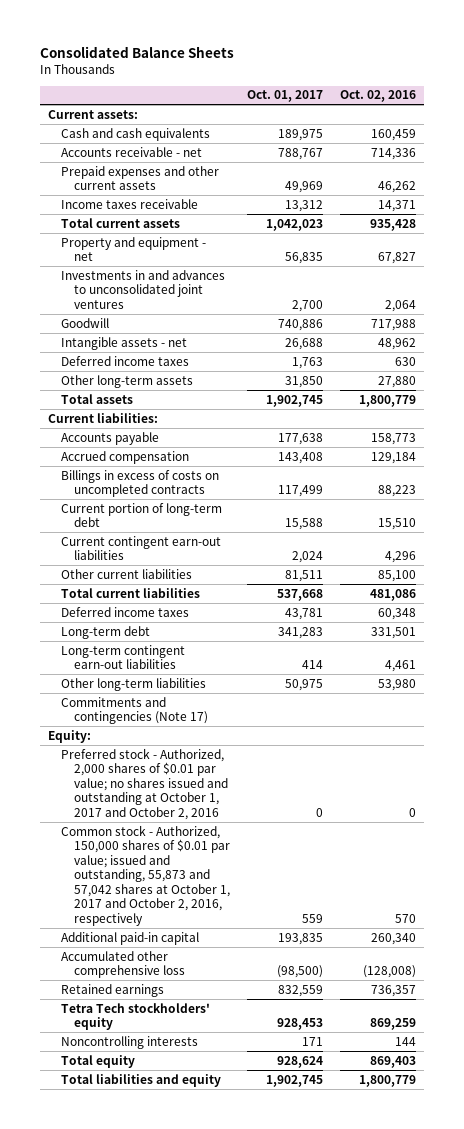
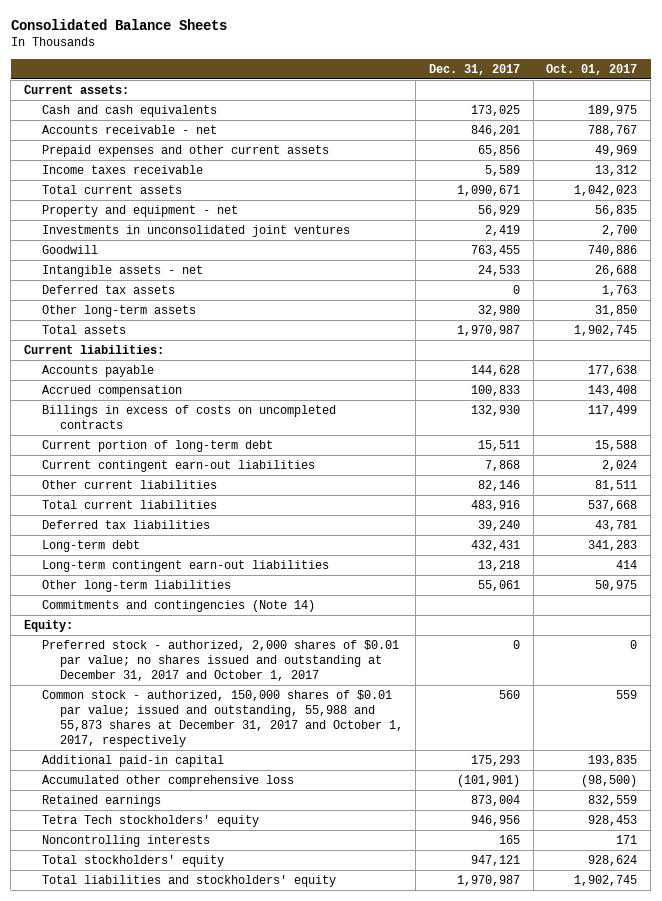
[339,90,416,103] Oct. 02, 2016 -> none
none -> [429,63,521,75] Dec. 31, 2017
[61,269,226,309] Investments in and advances to unconsolidated joint ventures -> [41,225,350,238] Investments in unconsolidated joint ventures
[61,355,190,366] Deferred income taxes -> [41,285,175,295] Deferred tax assets
[61,606,190,617] Deferred income taxes -> [41,520,210,530] Deferred tax liabilities
[61,696,209,725] Commitments and contingencies (Note 17) -> [41,600,315,613] Commitments and contingencies (Note 14)
[61,747,229,820] Preferred stock - Authorized, 2,000 shares of $0.01 par value; no shares issued and outstanding at October 1, 2017 and October 2, 2016 -> [41,640,399,681] Preferred stock - authorized, 2,000 shares of $0.01 par value; no shares issued and outstanding at December 31, 2017 and October 1, 2017
[61,824,231,927] Common stock - Authorized, 150,000 shares of $0.01 par value; issued and outstanding, 55,873 and 57,042 shares at October 1, 2017 and October 2, 2016, respectively -> [41,690,403,747] Common stock - authorized, 150,000 shares of $0.01 par value; issued and outstanding, 55,988 and 55,873 shares at December 31, 2017 and October 1, 2017, respectively
[61,1054,136,1068] Total equity -> [41,855,224,868] Total stockholders' equity
[61,1073,222,1087] Total liabilities and equity -> [41,875,336,888] Total liabilities and stockholders' equity

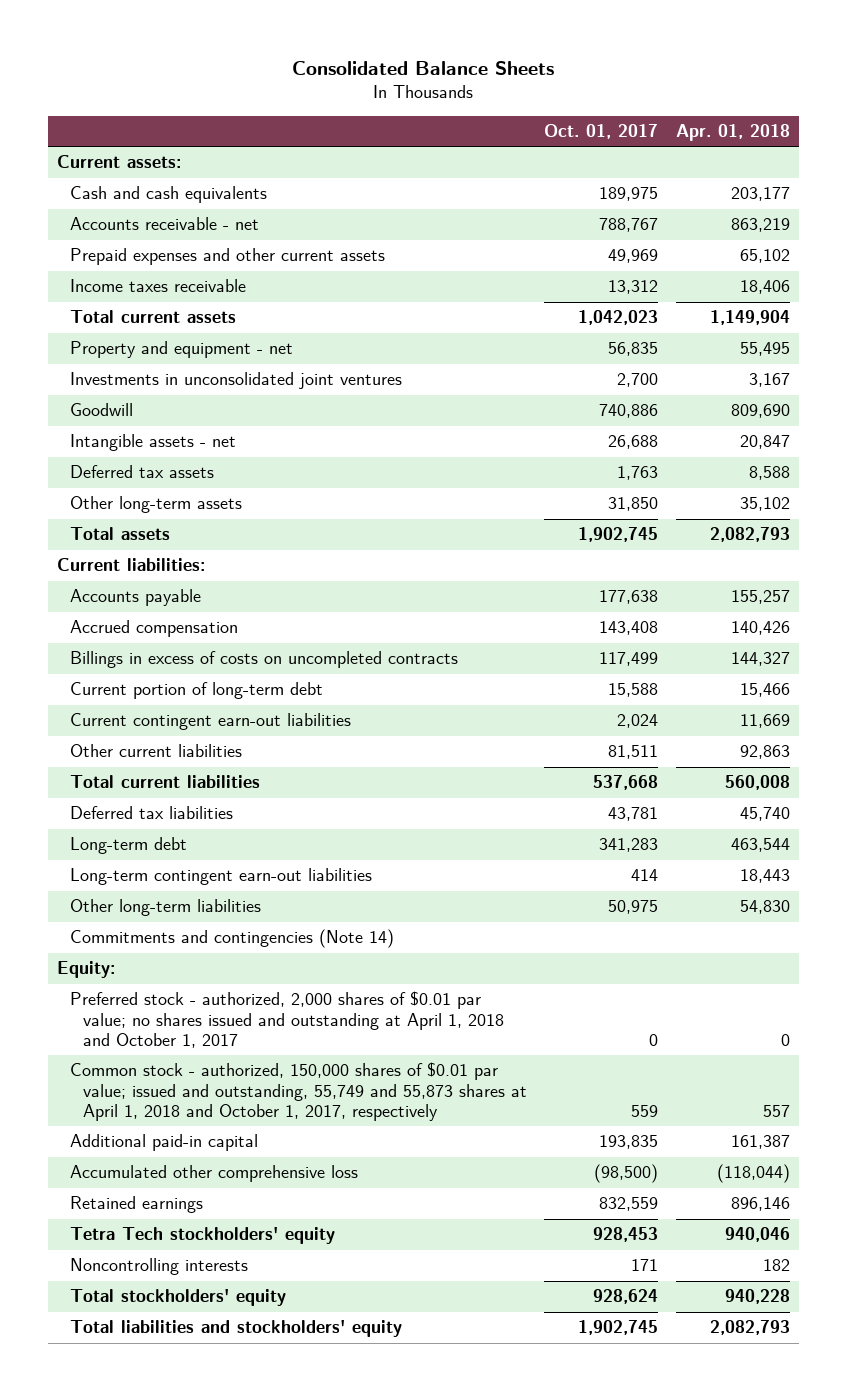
[429,63,521,75] Dec. 31, 2017 -> none
none -> [676,124,791,142] Apr. 01, 2018
[41,640,399,681] Preferred stock - authorized, 2,000 shares of $0.01 par value; no shares issued and outstanding at December 31, 2017 and October 1, 2017 -> [69,991,504,1048] Preferred stock - authorized, 2,000 shares of $0.01 par value; no shares issued and outstanding at April 1, 2018 and October 1, 2017
[41,690,403,747] Common stock - authorized, 150,000 shares of $0.01 par value; issued and outstanding, 55,988 and 55,873 shares at December 31, 2017 and October 1, 2017, respectively -> [69,1062,527,1121] Common stock - authorized, 150,000 shares of $0.01 par value; issued and outstanding, 55,749 and 55,873 shares at April 1, 2018 and October 1, 2017, respectively

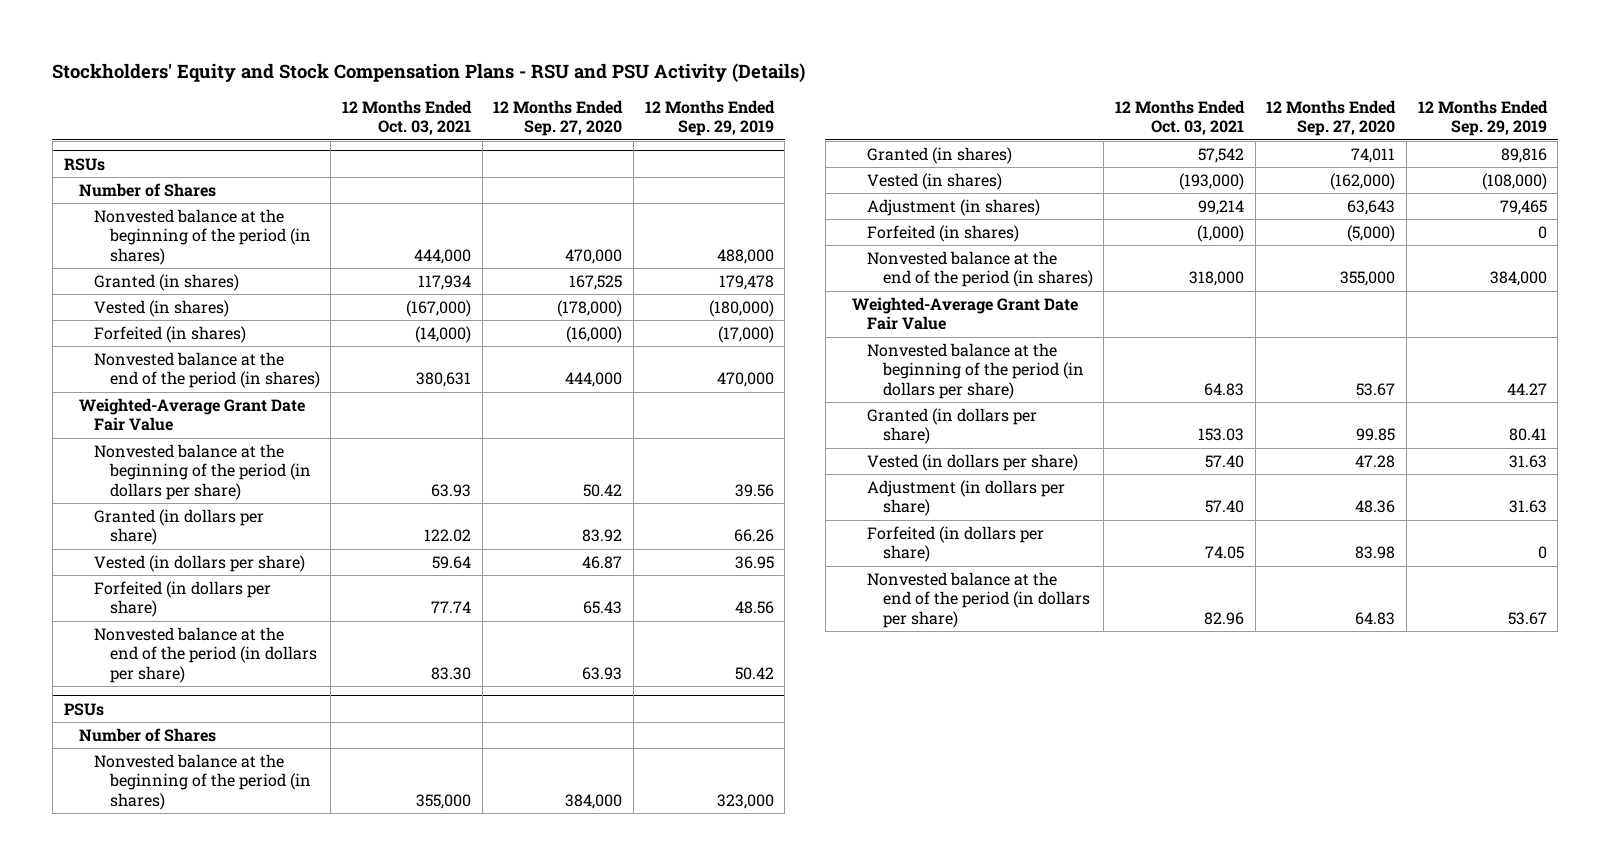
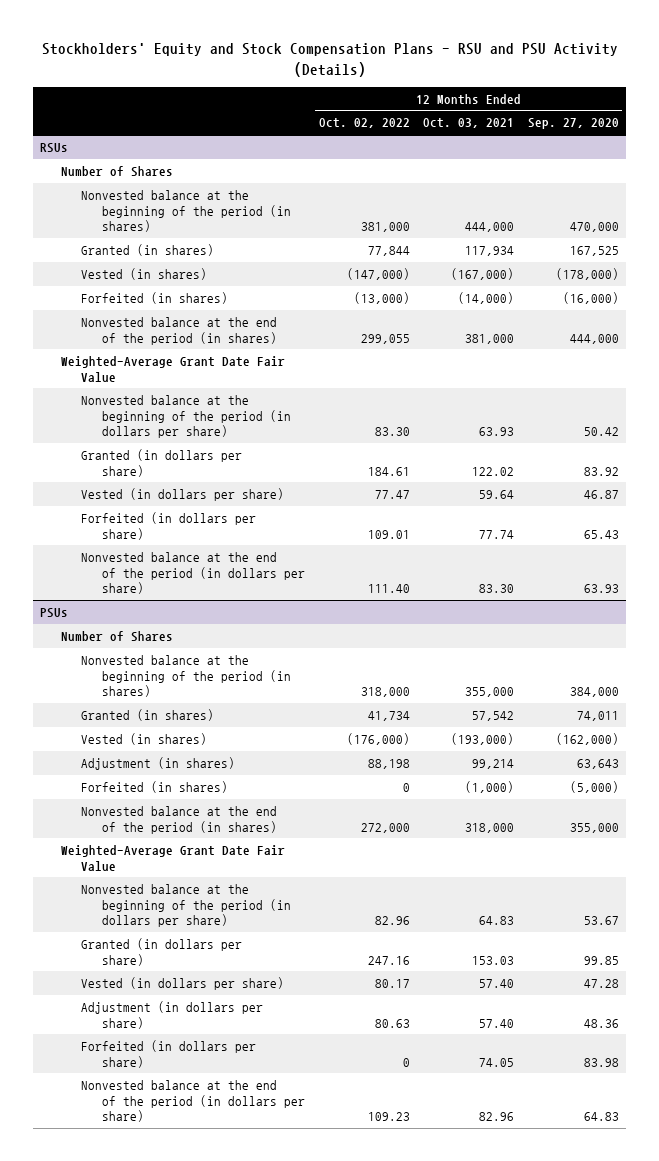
[644,99,775,137] 12 Months Ended Sep. 29, 2019 -> none
none -> [318,118,410,129] Oct. 02, 2022
[415,372,471,388] 380,631 -> [465,333,515,344] 381,000

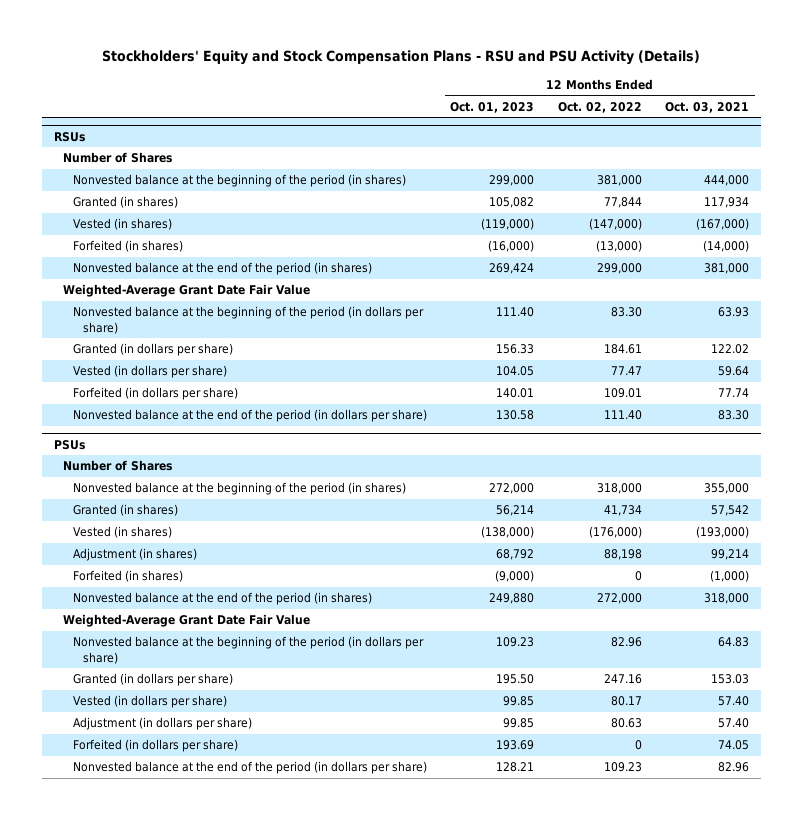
[527,118,619,130] Sep. 27, 2020 -> none
none -> [450,101,535,113] Oct. 01, 2023
[360,333,410,344] 299,055 -> [596,263,642,275] 299,000

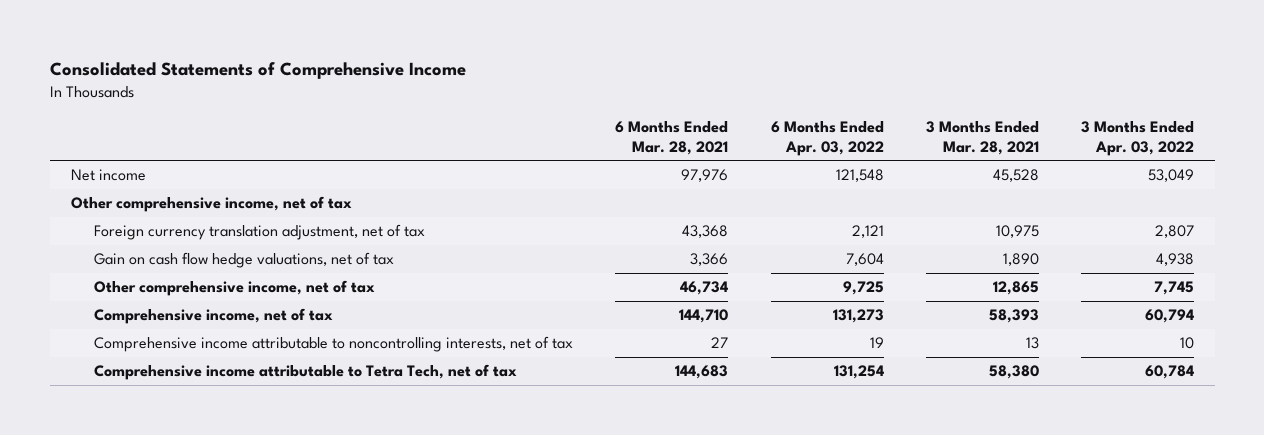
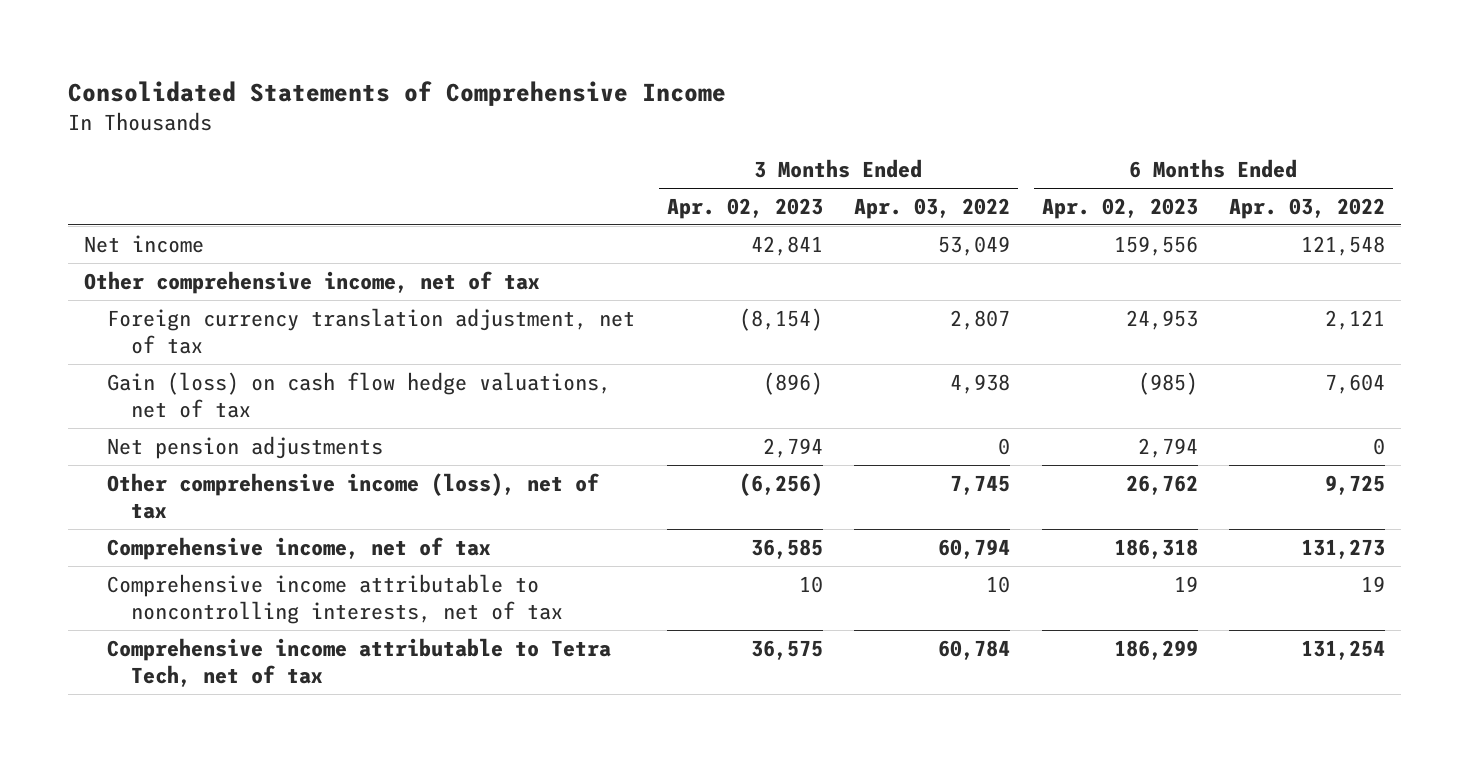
[615,120,729,155] 6 Months Ended Mar. 28, 2021 -> none
[925,120,1039,155] 3 Months Ended Mar. 28, 2021 -> none
none -> [666,197,823,219] Apr. 02, 2023
none -> [1041,197,1198,219] Apr. 02, 2023
[94,252,395,269] Gain on cash flow hedge valuations, net of tax -> [107,371,612,418] Gain (loss) on cash flow hedge valuations, net of tax
none -> [107,435,384,459] Net pension adjustments
[94,280,376,297] Other comprehensive income, net of tax -> [107,472,600,519] Other comprehensive income (loss), net of tax

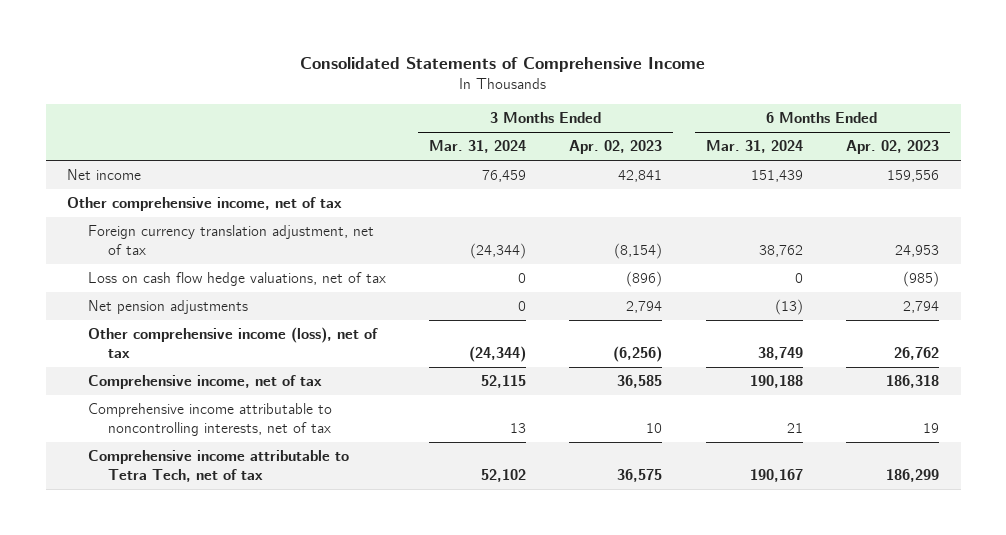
[854,197,1011,219] Apr. 03, 2022 -> none
[1228,197,1385,219] Apr. 03, 2022 -> none
none -> [428,140,526,154] Mar. 31, 2024
none -> [705,140,803,154] Mar. 31, 2024
[107,371,612,418] Gain (loss) on cash flow hedge valuations, net of tax -> [87,272,386,287] Loss on cash flow hedge valuations, net of tax

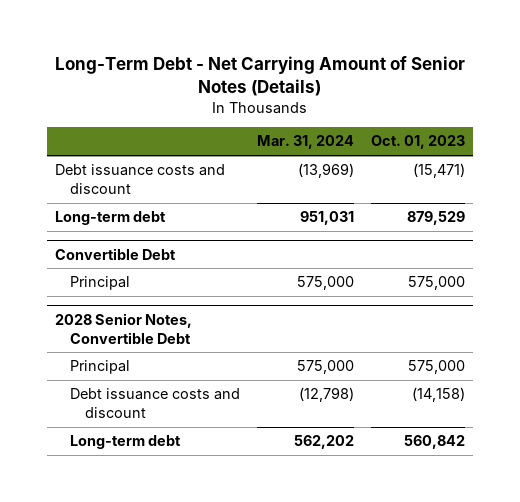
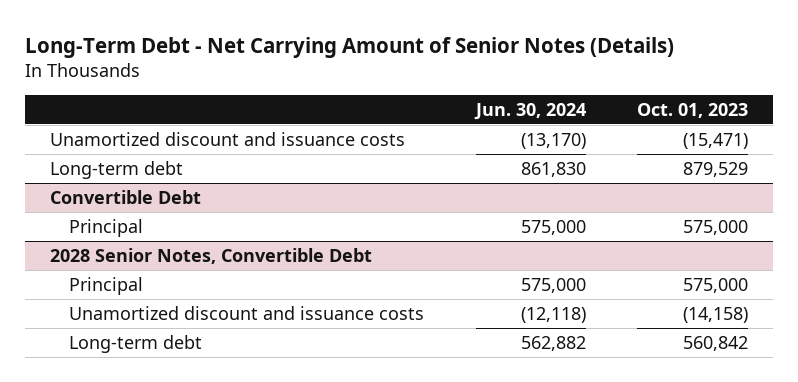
[256,135,354,150] Mar. 31, 2024 -> none
none -> [473,102,586,120] Jun. 30, 2024
[55,164,226,195] Debt issuance costs and discount -> [50,131,406,146] Unamortized discount and issuance costs
[70,388,241,419] Debt issuance costs and discount -> [69,305,425,320] Unamortized discount and issuance costs

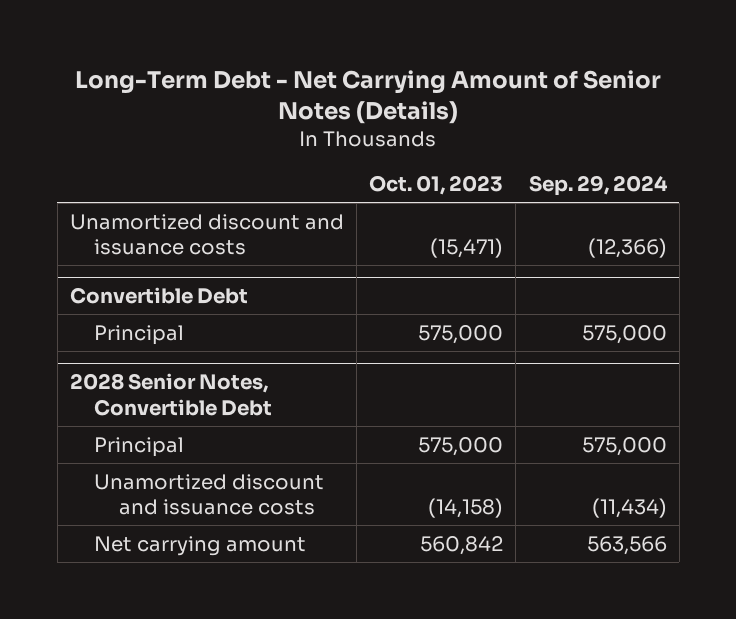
[473,102,586,120] Jun. 30, 2024 -> none
none -> [528,174,668,196] Sep. 29, 2024
[50,160,184,179] Long-term debt -> none
[69,334,203,353] Long-term debt -> [94,535,307,556] Net carrying amount

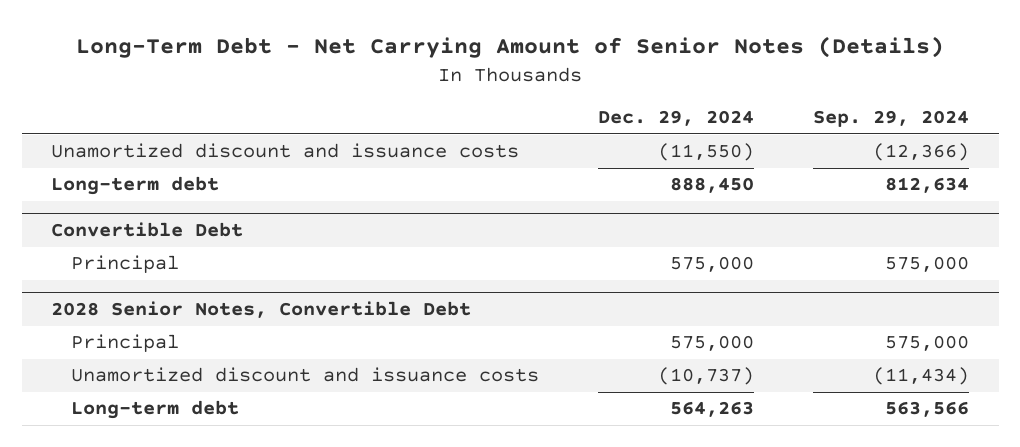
[369,174,504,195] Oct. 01, 2023 -> none
none -> [598,110,755,127] Dec. 29, 2024
none -> [51,176,220,196] Long-term debt
[94,535,307,556] Net carrying amount -> [71,400,240,420] Long-term debt

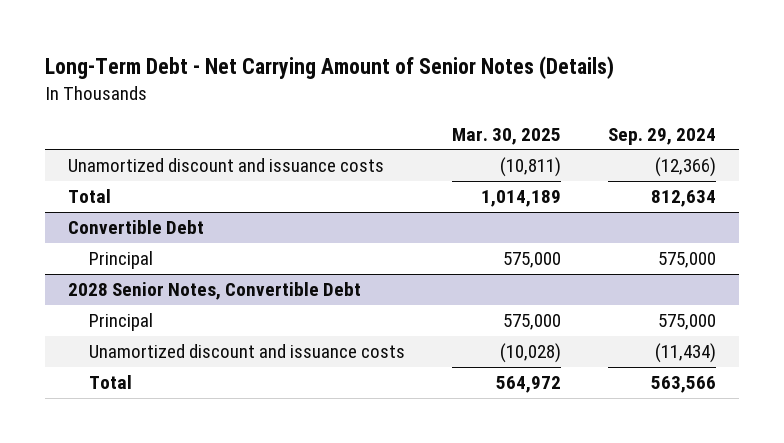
[598,110,755,127] Dec. 29, 2024 -> none
none -> [451,127,561,145] Mar. 30, 2025
[51,176,220,196] Long-term debt -> [68,188,112,203] Total
[71,400,240,420] Long-term debt -> [89,374,133,389] Total

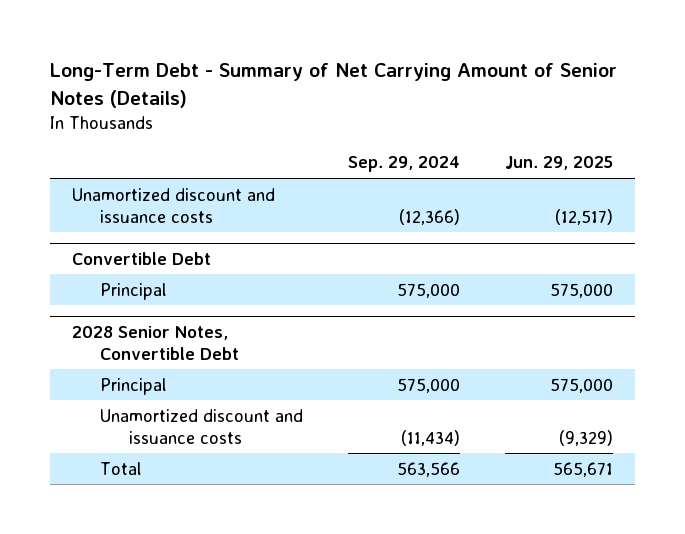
[45,56,615,80] Long-Term Debt - Net Carrying Amount of Senior Notes (Details) -> [49,63,617,109] Long-Term Debt - Summary of Net Carrying Amount of Senior Notes (Details)
[451,127,561,145] Mar. 30, 2025 -> none
none -> [504,156,613,171] Jun. 29, 2025
[68,188,112,203] Total -> none

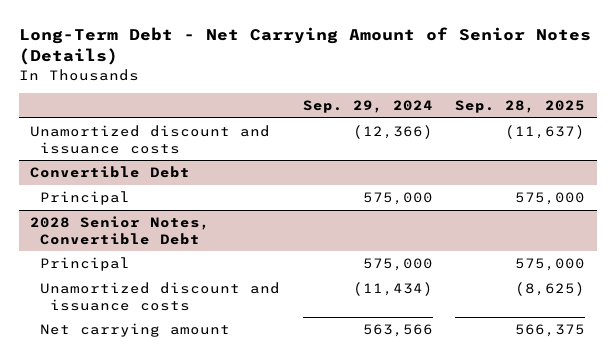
[49,63,617,109] Long-Term Debt - Summary of Net Carrying Amount of Senior Notes (Details) -> [19,27,592,66] Long-Term Debt - Net Carrying Amount of Senior Notes (Details)
[504,156,613,171] Jun. 29, 2025 -> none
none -> [455,100,586,114] Sep. 28, 2025
[100,461,143,475] Total -> [40,323,231,338] Net carrying amount

